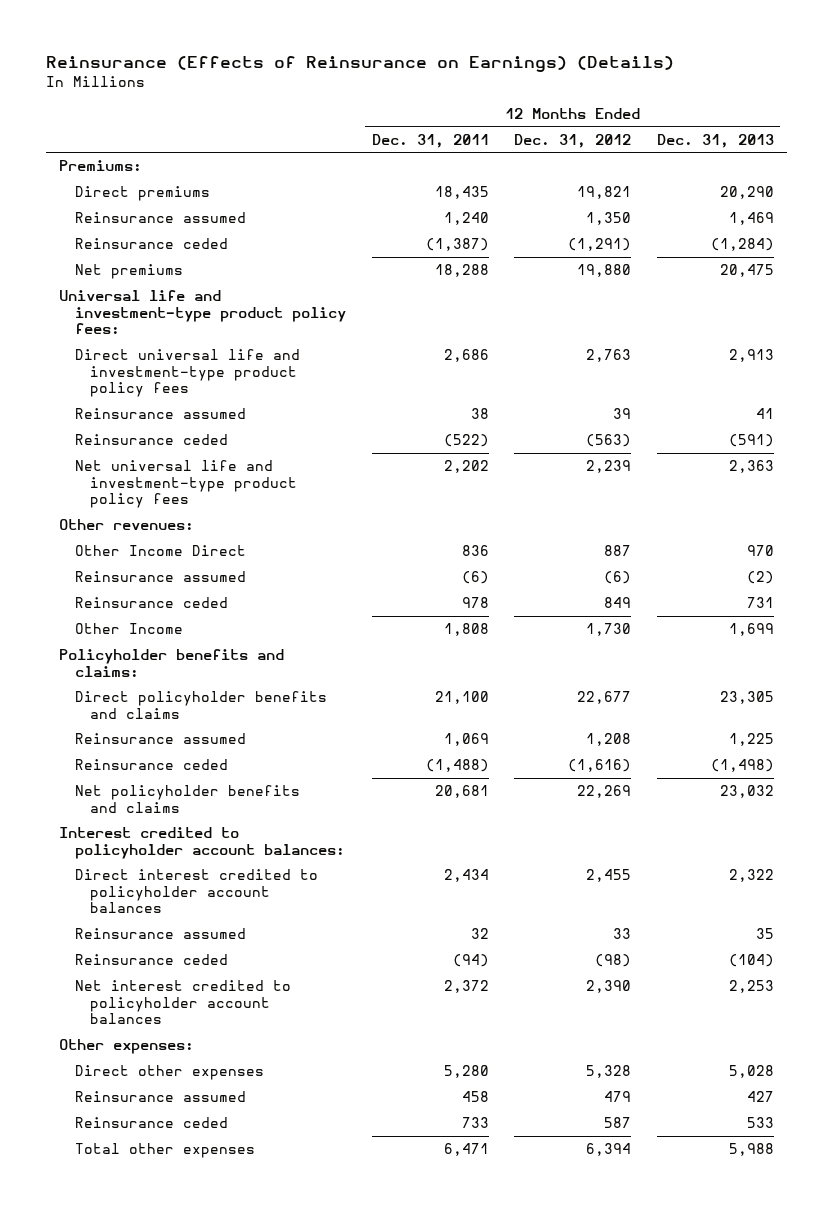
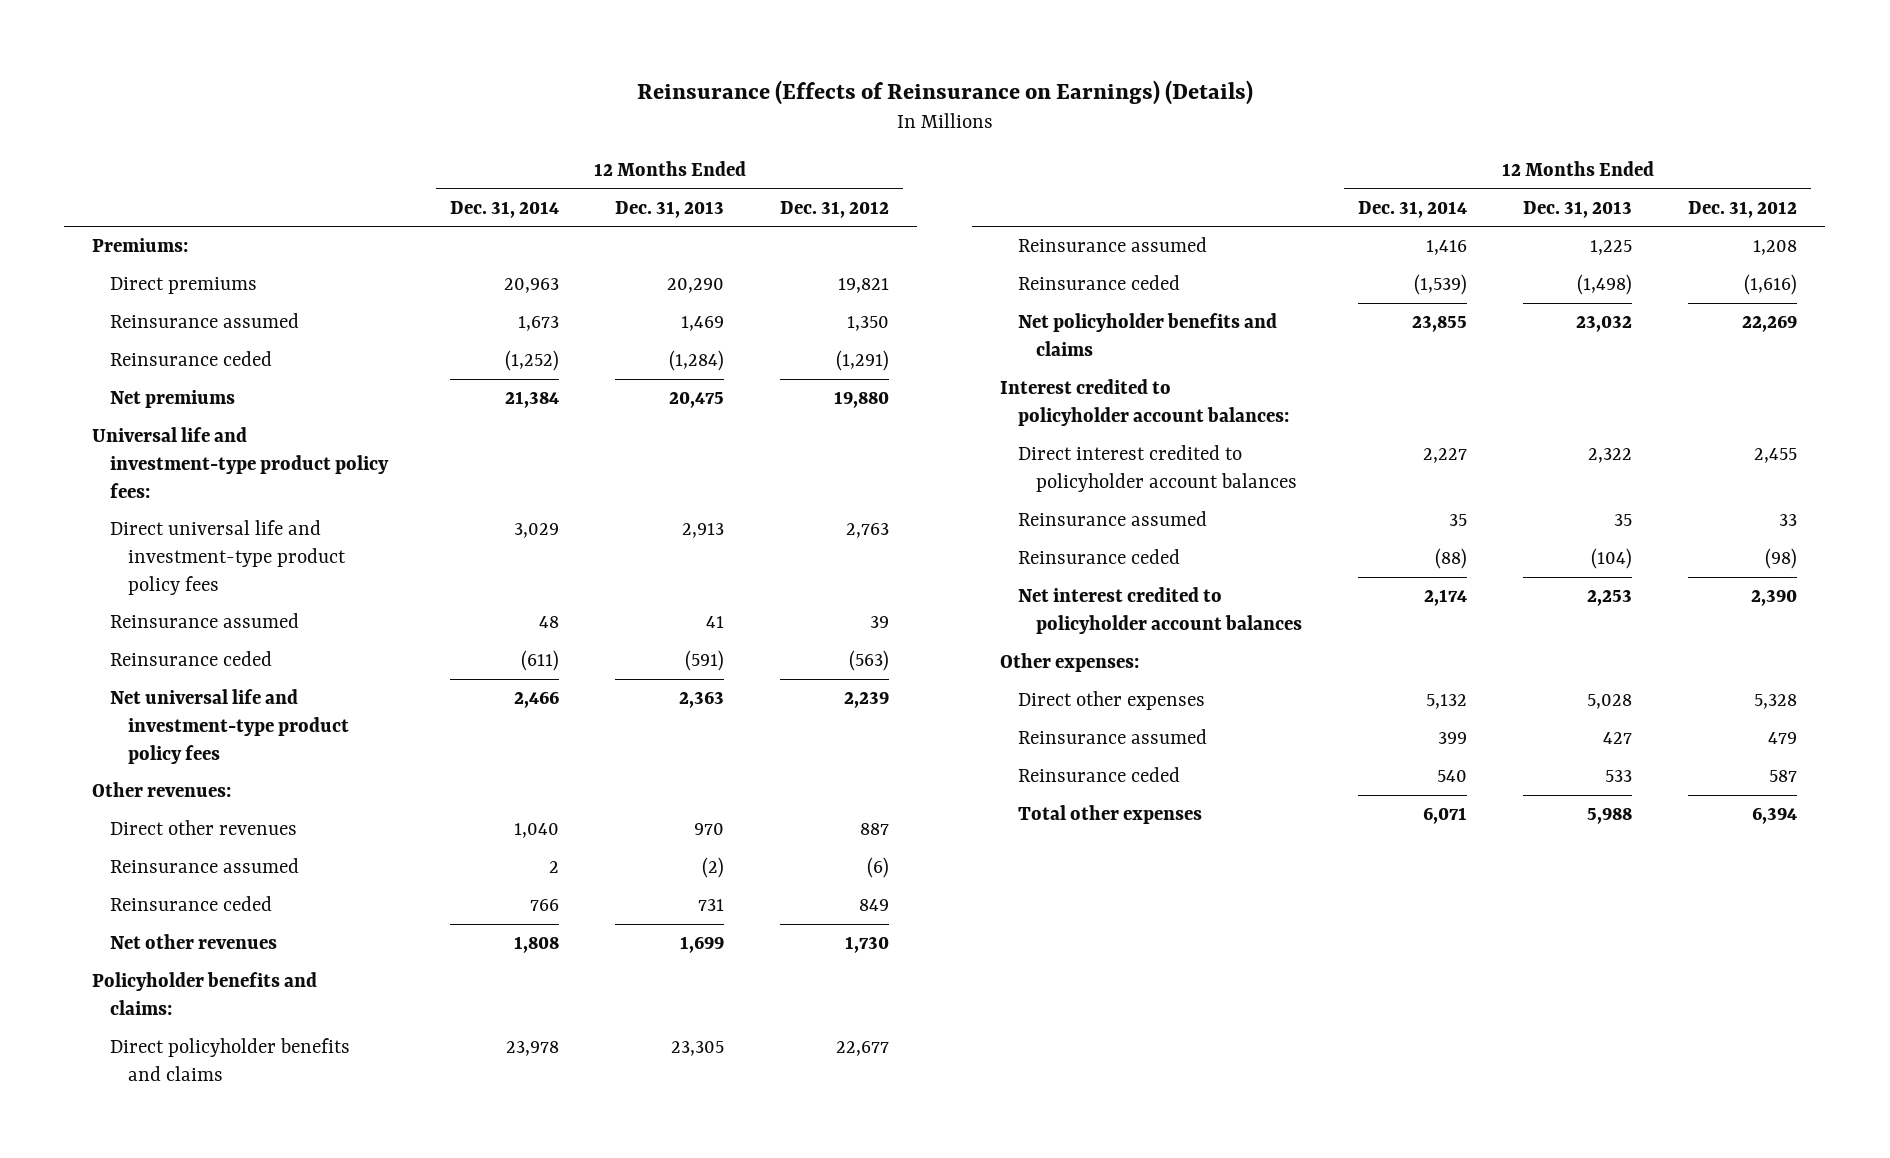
[371,133,489,148] Dec. 31, 2011 -> none
none -> [450,200,560,218] Dec. 31, 2014
[74,545,246,557] Other Income Direct -> [110,820,298,836] Direct other revenues
[74,623,183,635] Other Income -> [110,934,278,950] Net other revenues

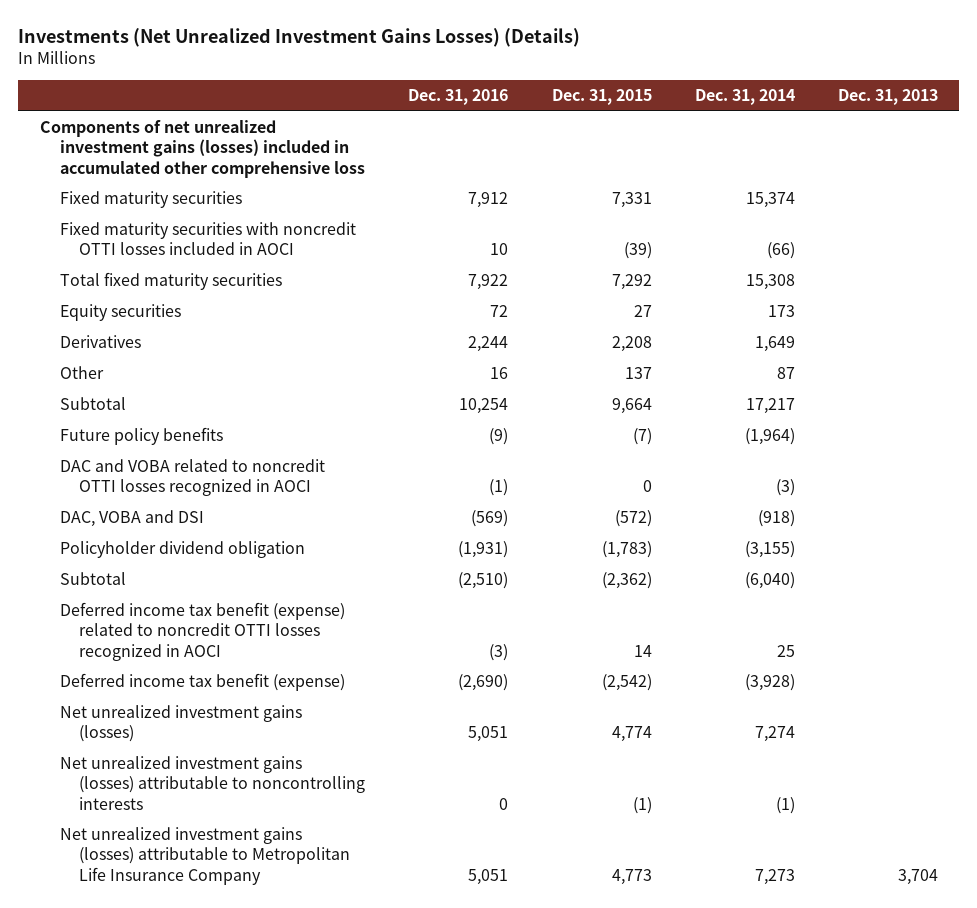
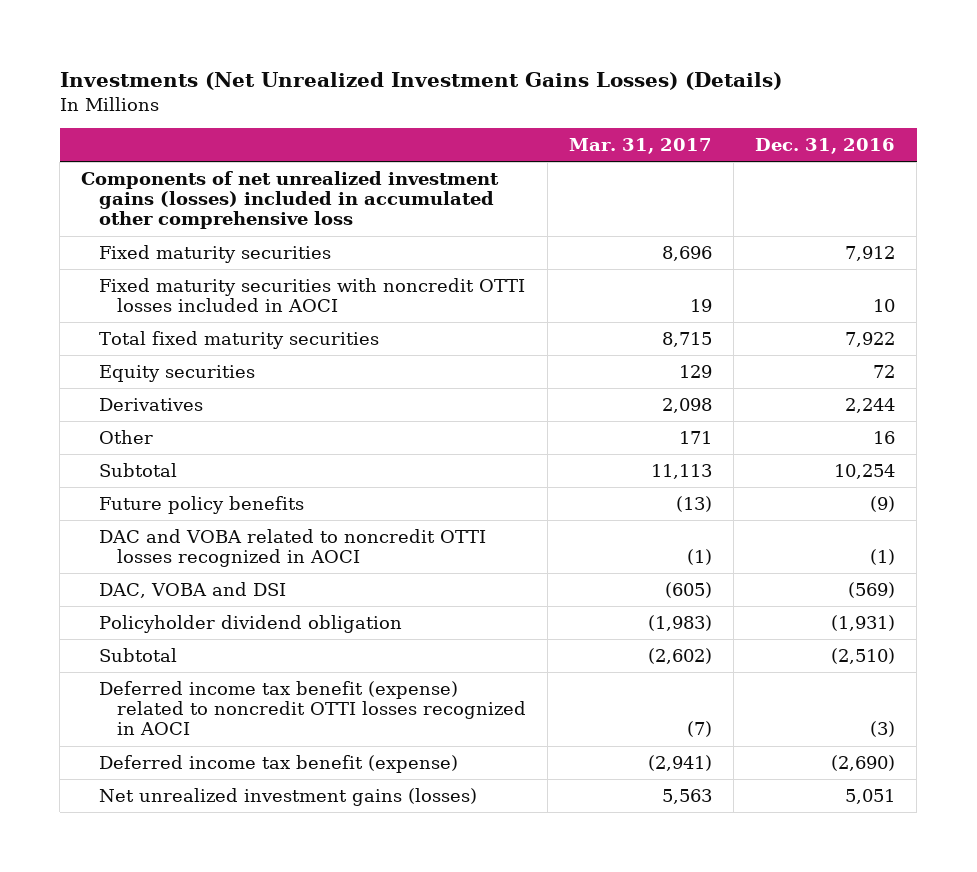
[551,89,652,106] Dec. 31, 2015 -> none
[694,89,795,106] Dec. 31, 2014 -> none
[837,89,938,106] Dec. 31, 2013 -> none
none -> [569,138,713,155] Mar. 31, 2017
[59,756,366,810] Net unrealized investment gains (losses) attributable to noncontrolling interests -> none
[59,827,351,885] Net unrealized investment gains (losses) attributable to Metropolitan Life Insurance Company -> none

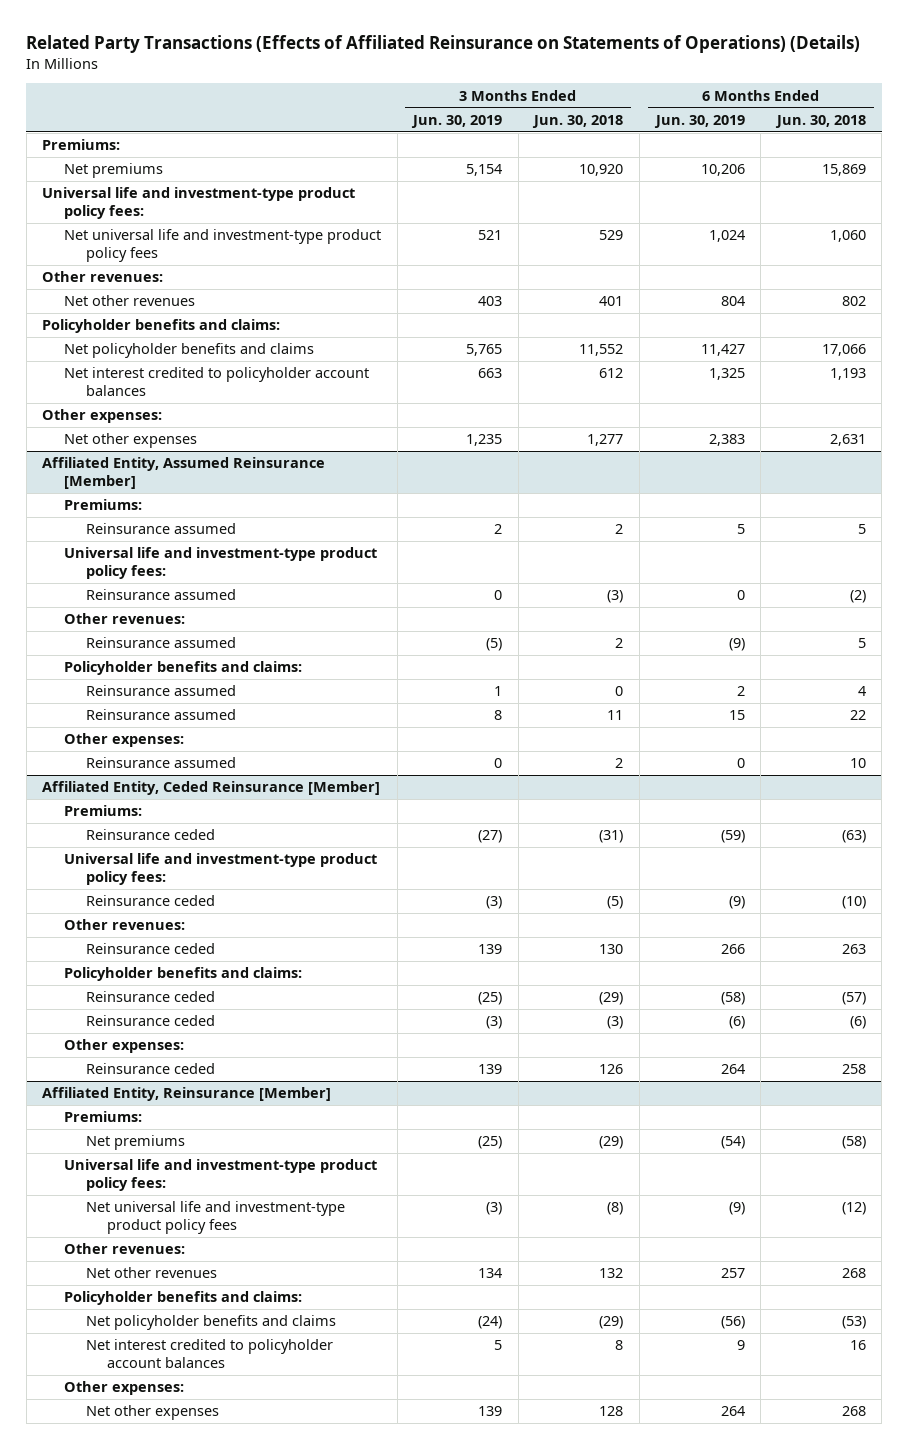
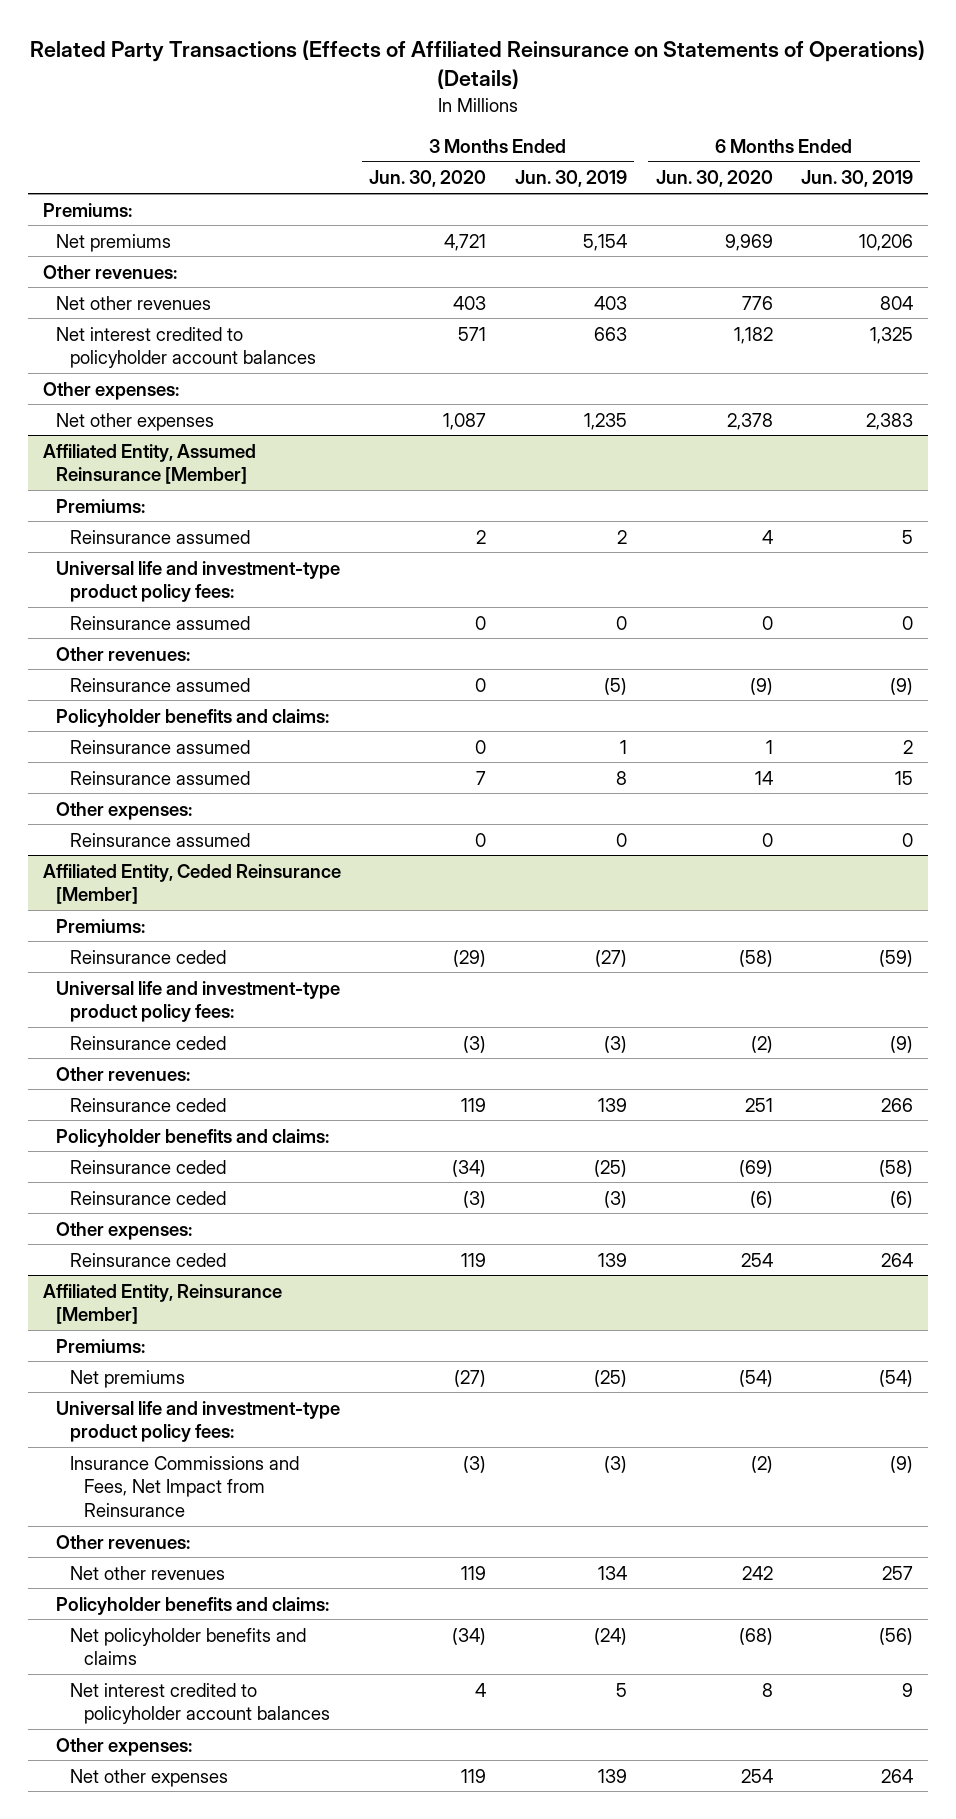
[532,114,624,128] Jun. 30, 2018 -> none
[774,114,866,128] Jun. 30, 2018 -> none
none -> [369,170,487,188] Jun. 30, 2020
none -> [655,170,773,188] Jun. 30, 2020
[42,187,356,220] Universal life and investment-type product policy fees: -> none
[64,229,382,263] Net universal life and investment-type product policy fees -> none
[42,319,281,334] Policyholder benefits and claims: -> none
[64,343,315,359] Net policyholder benefits and claims -> none
[85,1201,345,1235] Net universal life and investment-type product policy fees -> none
none -> [70,1455,300,1518] Insurance Commissions and Fees, Net Impact from Reinsurance

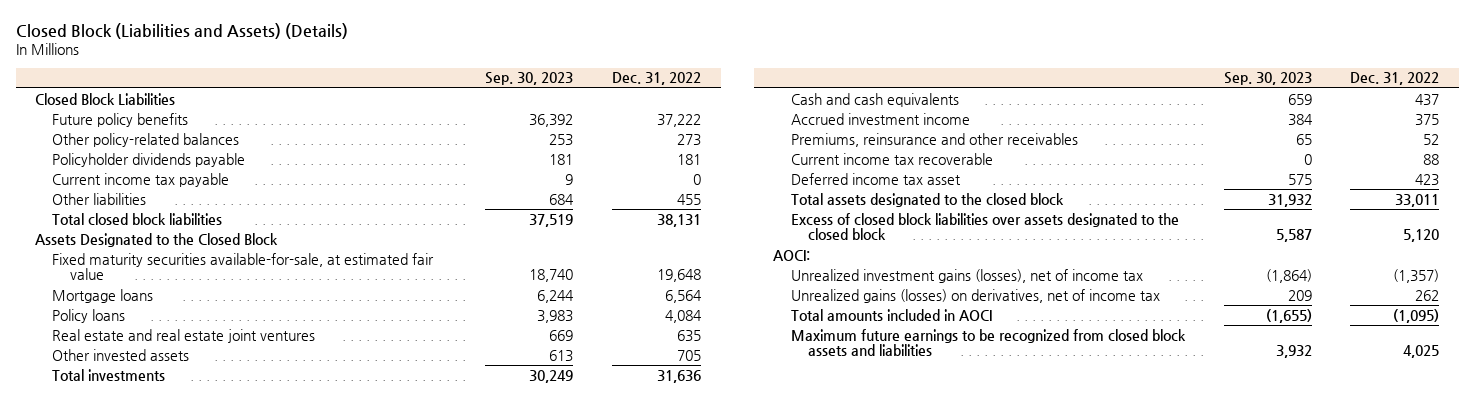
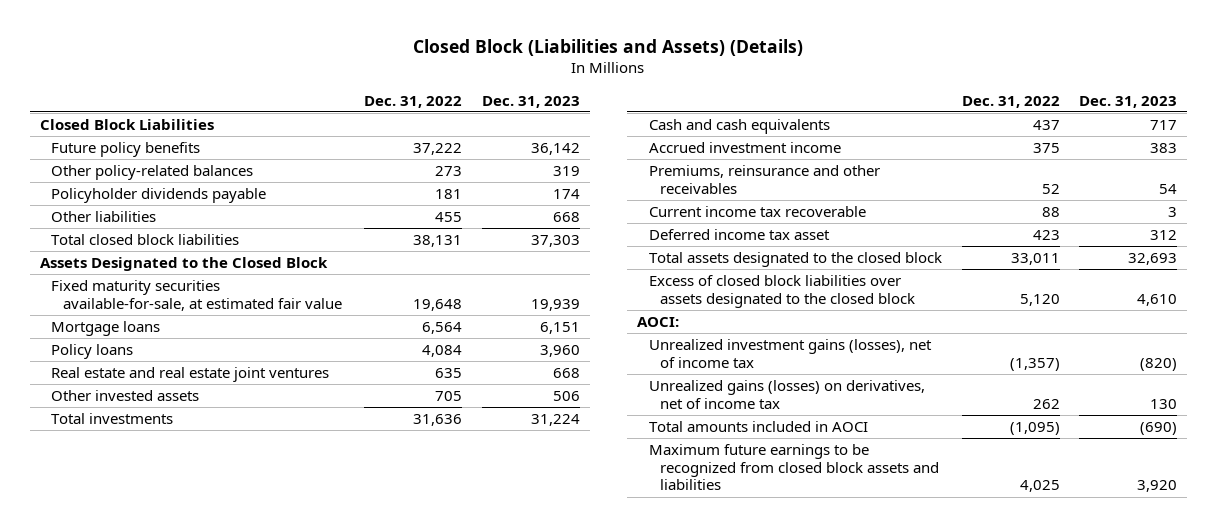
[485,72,574,86] Sep. 30, 2023 -> none
none -> [481,95,580,108] Dec. 31, 2023
[52,172,230,187] Current income tax payable -> none

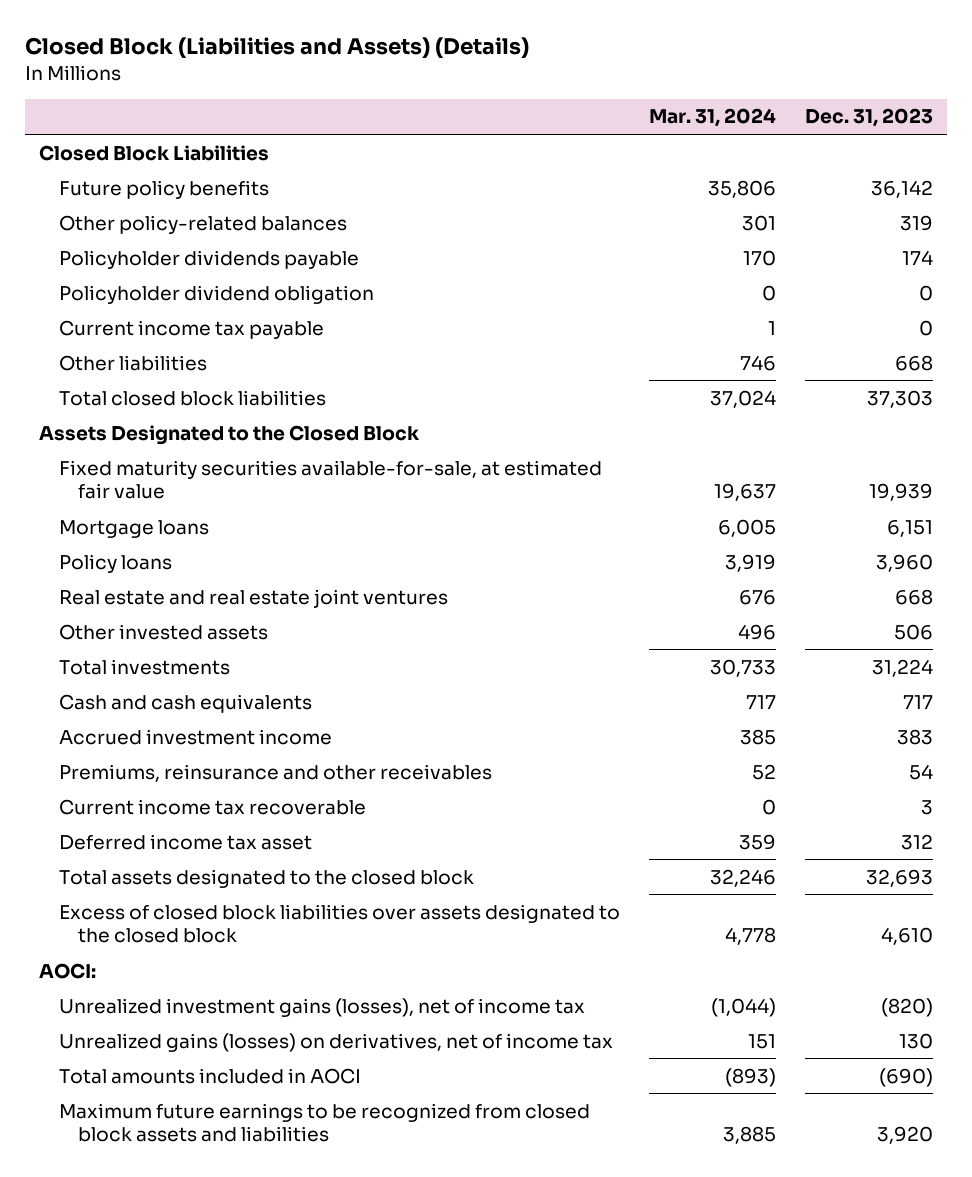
[364,95,463,108] Dec. 31, 2022 -> none
none -> [648,108,776,128] Mar. 31, 2024
none -> [58,284,374,304] Policyholder dividend obligation
none -> [58,319,324,339] Current income tax payable

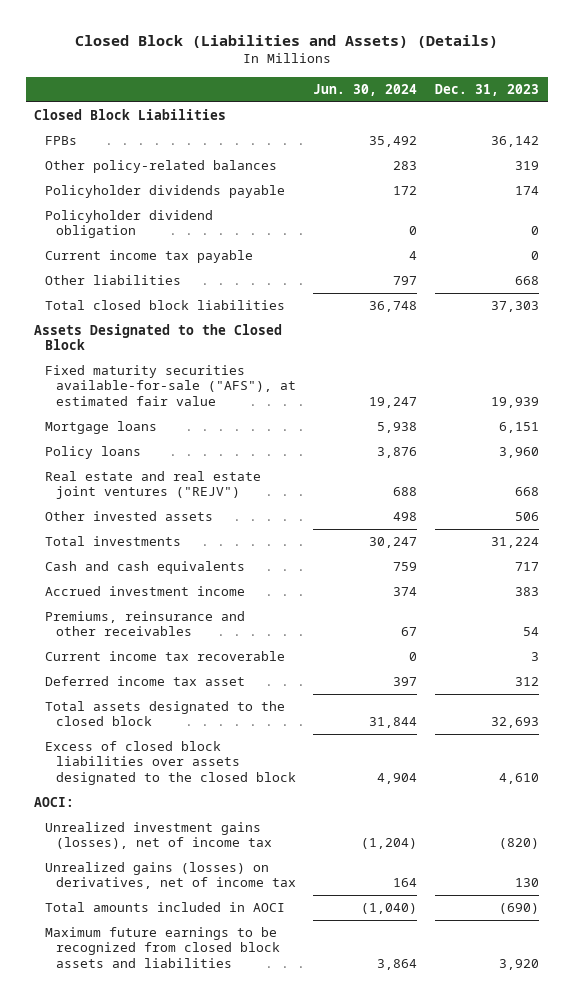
[648,108,776,128] Mar. 31, 2024 -> none
none -> [313,83,418,96] Jun. 30, 2024
[58,179,269,199] Future policy benefits -> [45,136,78,146] FPBs
[58,459,602,499] Fixed maturity securities available-for-sale, at estimated fair value -> [45,365,296,406] Fixed maturity securities available-for-sale ("AFS"), at estimated fair value
[58,588,448,608] Real estate and real estate joint ventures -> [45,471,262,500] Real estate and real estate joint ventures ("REJV")

